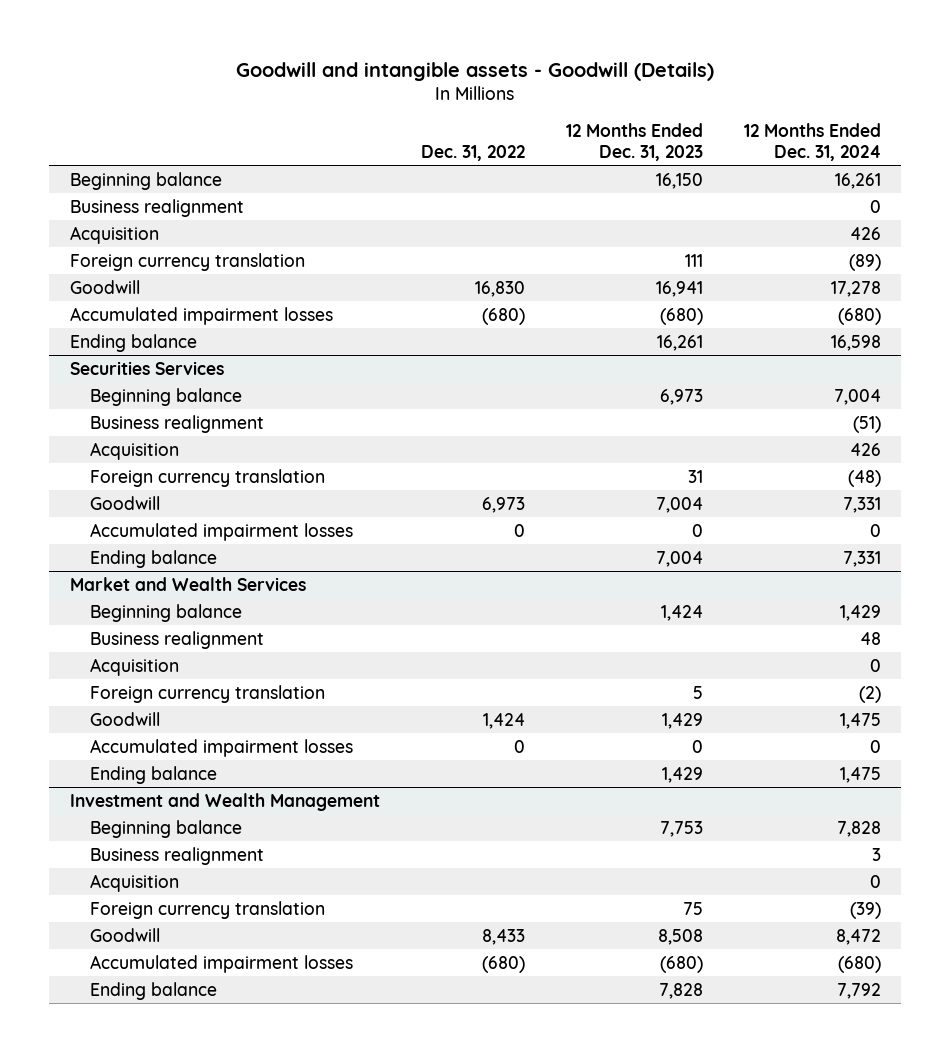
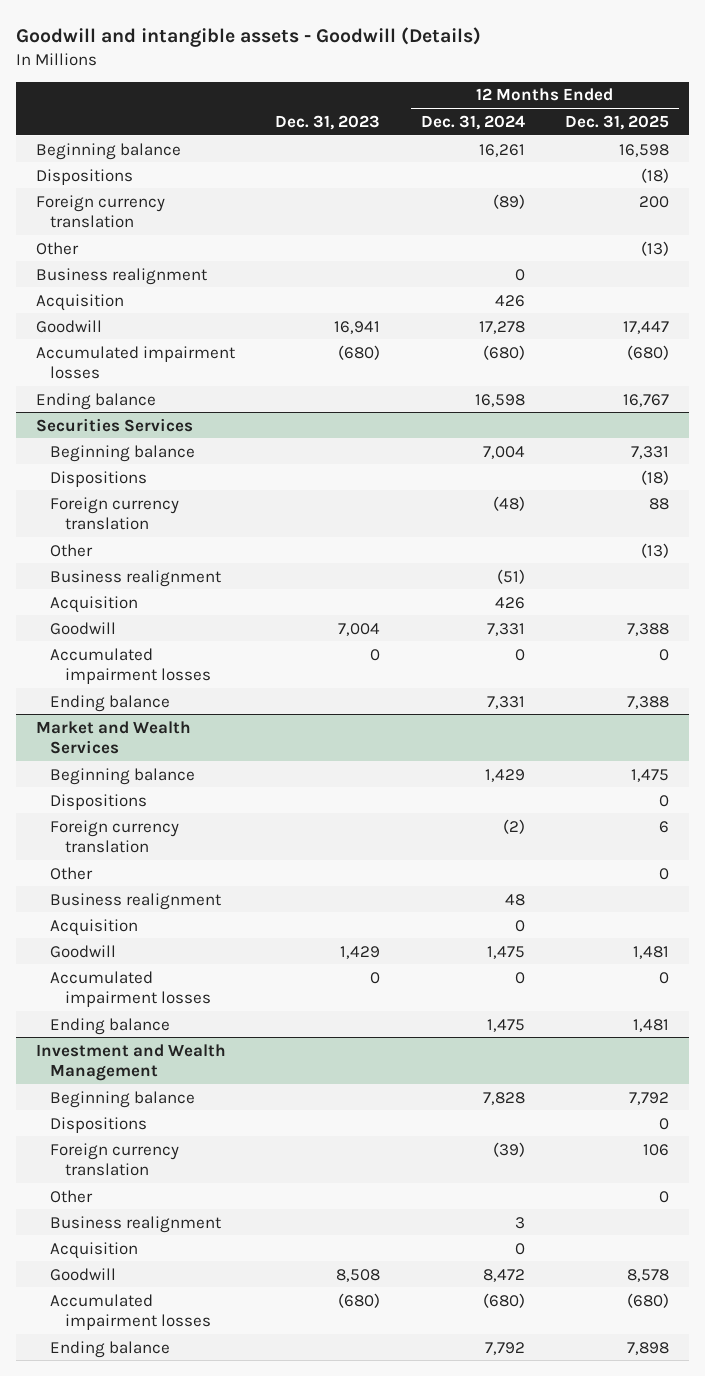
[420,145,525,162] Dec. 31, 2022 -> none
[565,123,703,162] 12 Months Ended Dec. 31, 2023 -> none
none -> [275,114,381,130] Dec. 31, 2023
none -> [565,114,670,130] Dec. 31, 2025
none -> [35,168,133,185] Dispositions
[69,252,305,271] Foreign currency translation -> [35,194,165,228] Foreign currency translation
none -> [35,241,79,255] Other
none -> [50,470,148,487] Dispositions
[89,468,325,487] Foreign currency translation -> [50,496,180,530] Foreign currency translation
none -> [50,543,94,557] Other
none -> [50,793,148,810] Dispositions
[89,684,325,703] Foreign currency translation -> [50,819,180,853] Foreign currency translation
none -> [50,866,94,880] Other
none -> [50,1116,148,1133] Dispositions
[89,900,325,919] Foreign currency translation -> [50,1142,180,1176] Foreign currency translation
none -> [50,1189,94,1203] Other

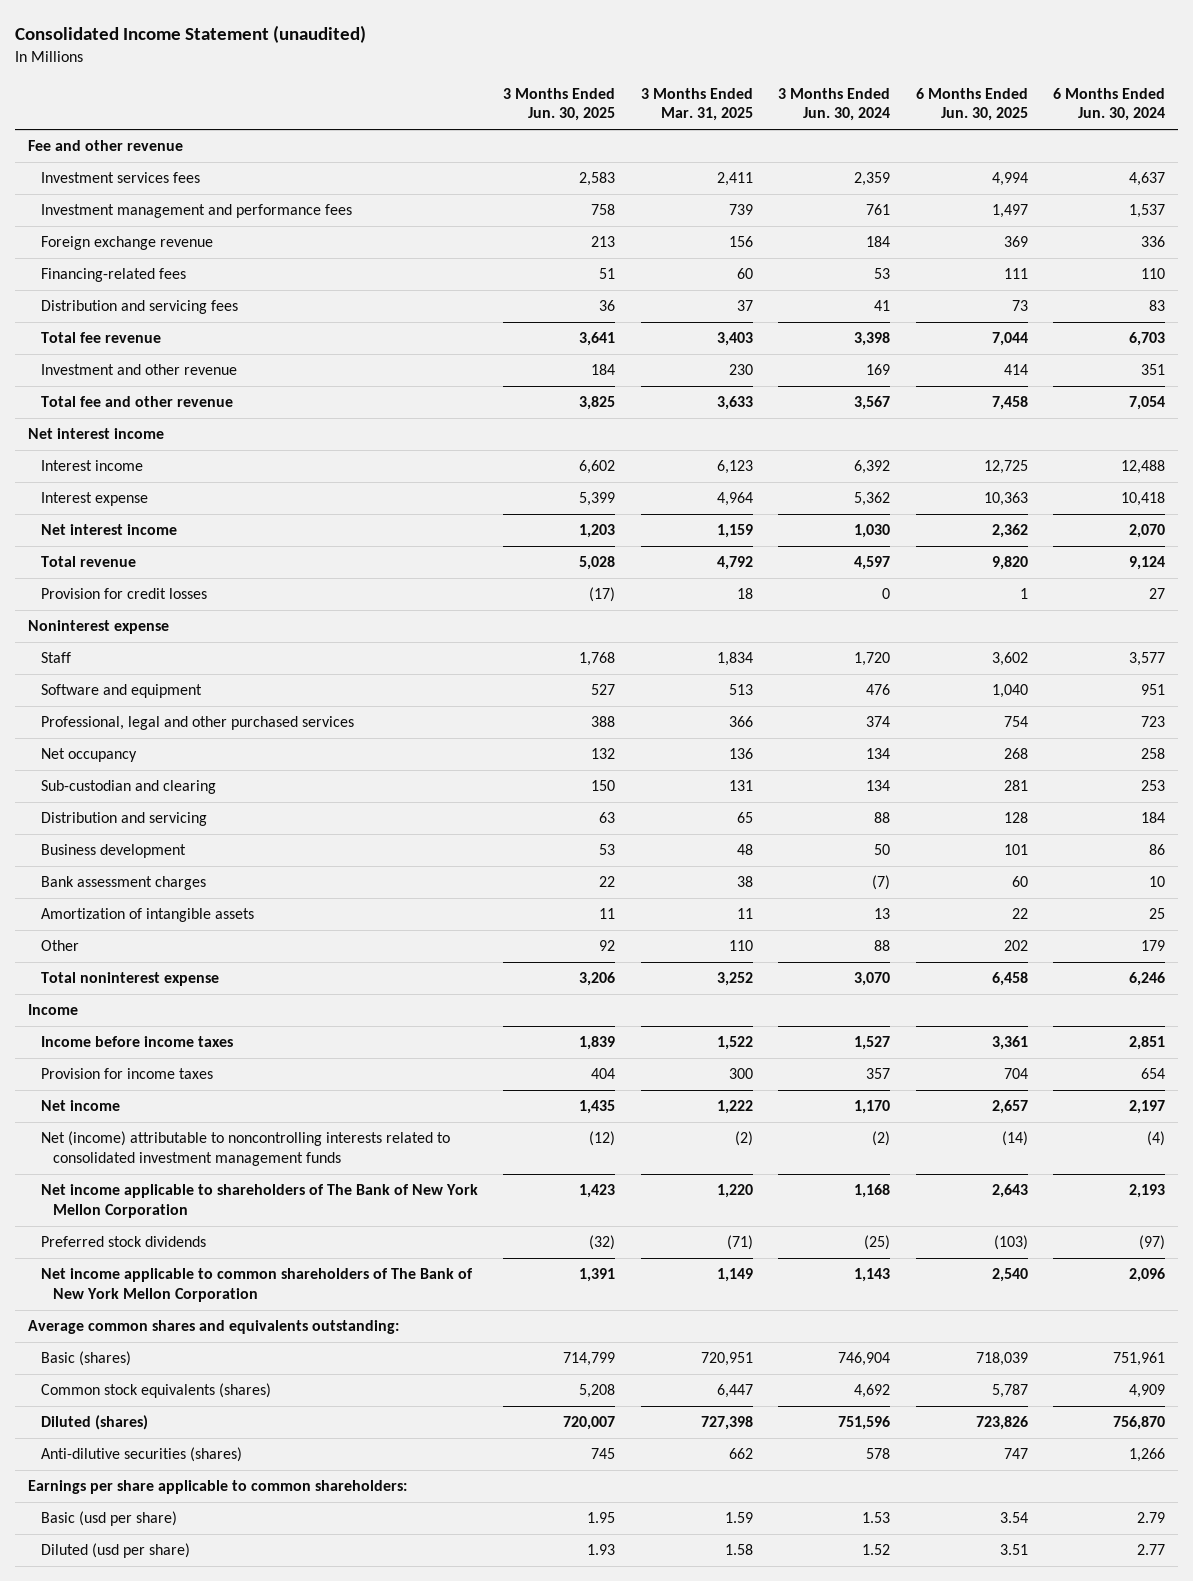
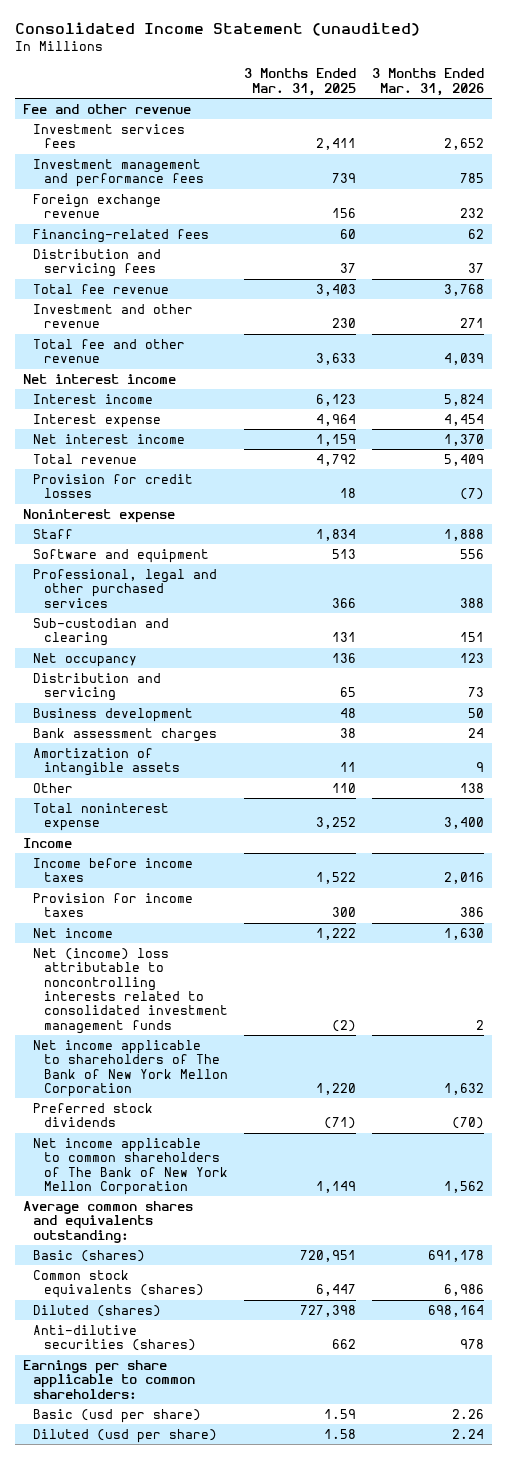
[503,87,616,122] 3 Months Ended Jun. 30, 2025 -> none
[778,87,891,122] 3 Months Ended Jun. 30, 2024 -> none
[915,87,1028,122] 6 Months Ended Jun. 30, 2025 -> none
[1053,87,1166,122] 6 Months Ended Jun. 30, 2024 -> none
none -> [372,68,485,96] 3 Months Ended Mar. 31, 2026
[40,748,137,763] Net occupancy -> [33,652,138,667] Net occupancy
[40,1131,450,1166] Net (income) attributable to noncontrolling interests related to consolidated investment management funds -> [33,947,229,1034] Net (income) loss attributable to noncontrolling interests related to consolidated investment management funds

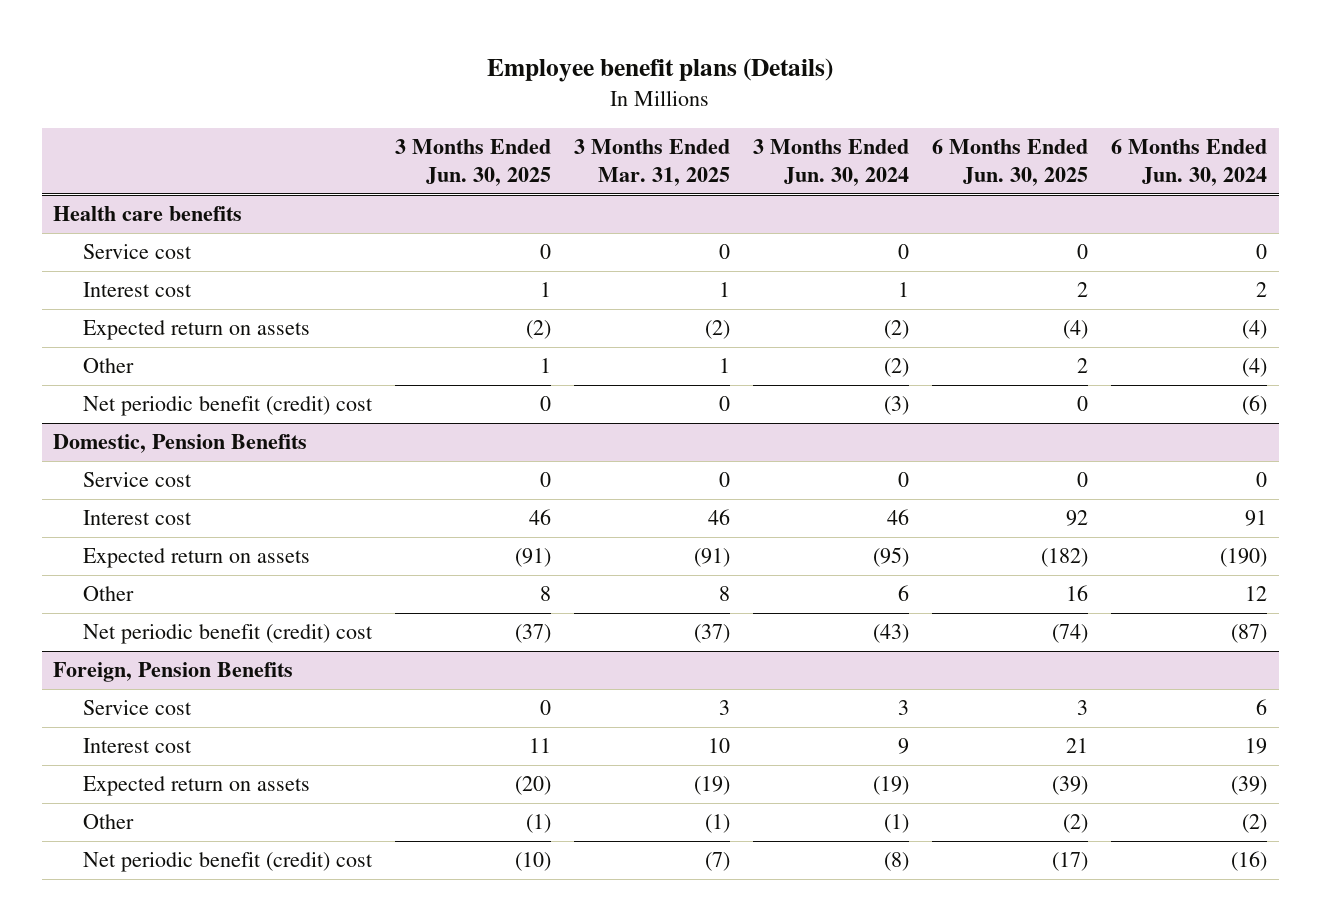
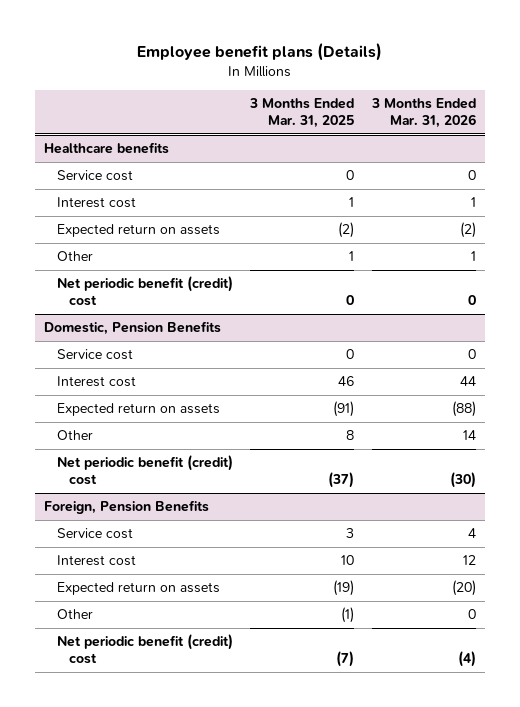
[395,138,552,186] 3 Months Ended Jun. 30, 2025 -> none
[753,138,910,186] 3 Months Ended Jun. 30, 2024 -> none
[932,138,1089,186] 6 Months Ended Jun. 30, 2025 -> none
[1111,138,1268,186] 6 Months Ended Jun. 30, 2024 -> none
none -> [371,98,477,129] 3 Months Ended Mar. 31, 2026
[53,206,243,222] Health care benefits -> [44,142,170,155] Healthcare benefits

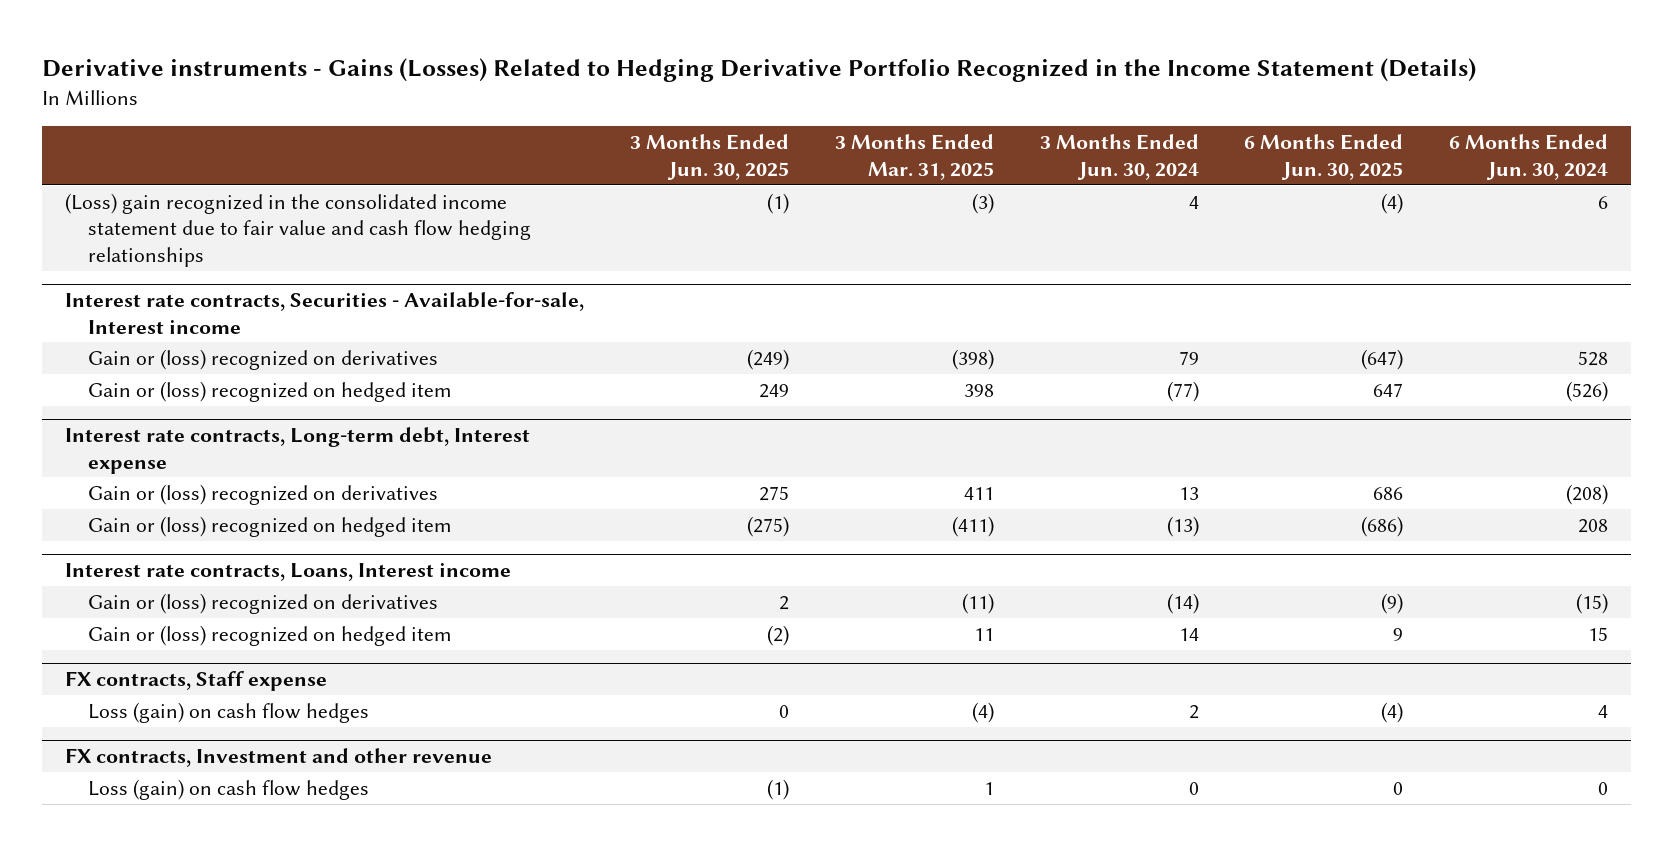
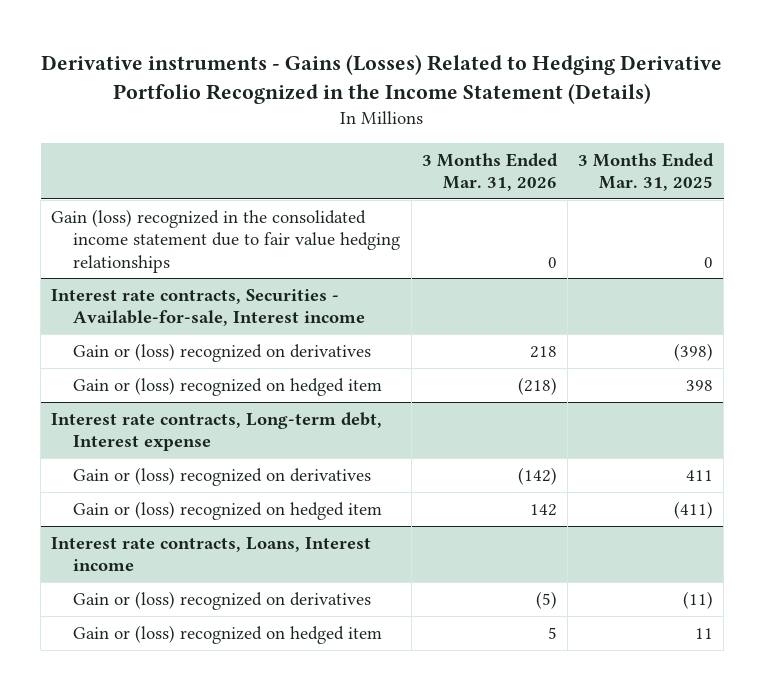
[630,134,790,180] 3 Months Ended Jun. 30, 2025 -> none
[1039,134,1199,180] 3 Months Ended Jun. 30, 2024 -> none
[1244,134,1404,180] 6 Months Ended Jun. 30, 2025 -> none
[1449,134,1609,180] 6 Months Ended Jun. 30, 2024 -> none
none -> [421,152,558,191] 3 Months Ended Mar. 31, 2026
[65,192,532,267] (Loss) gain recognized in the consolidated income statement due to fair value and cash flow hedging relationships -> [51,209,401,273] Gain (loss) recognized in the consolidated income statement due to fair value hedging relationships
[971,192,994,214] (3) -> [704,256,714,268] 0
[65,671,328,692] FX contracts, Staff expense -> none
[88,701,370,723] Loss (gain) on cash flow hedges -> none
[65,748,493,768] FX contracts, Investment and other revenue -> none
[88,778,370,800] Loss (gain) on cash flow hedges -> none

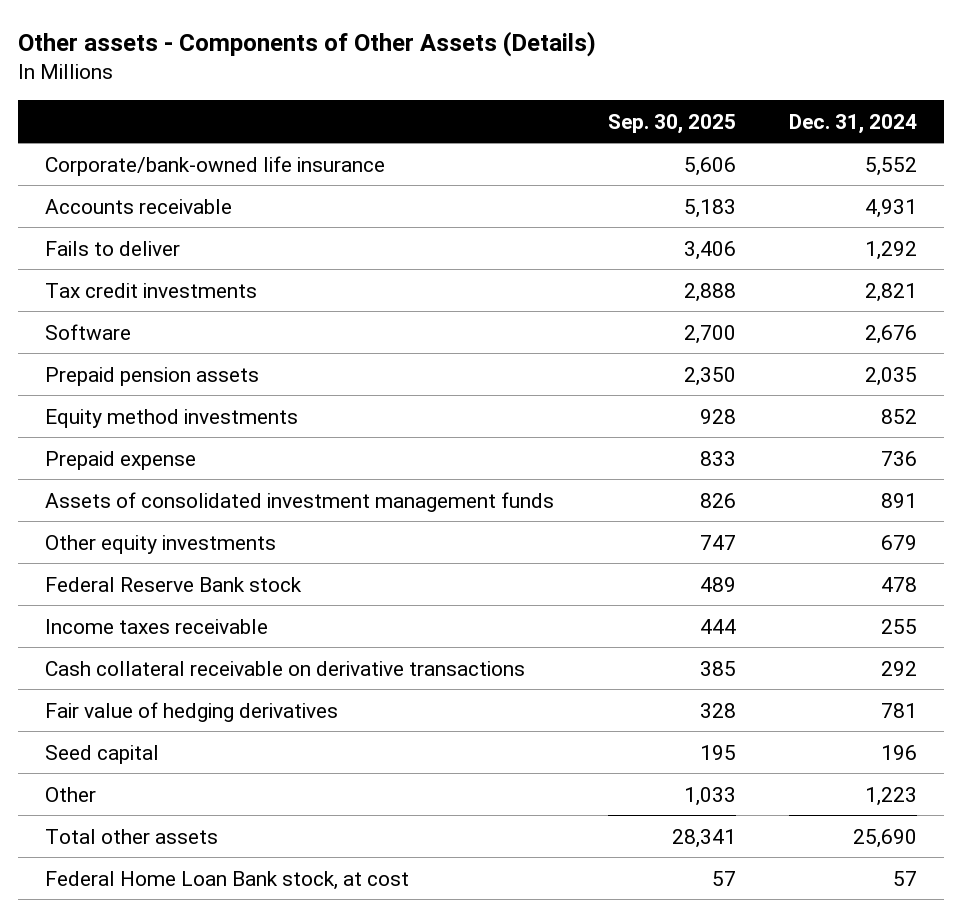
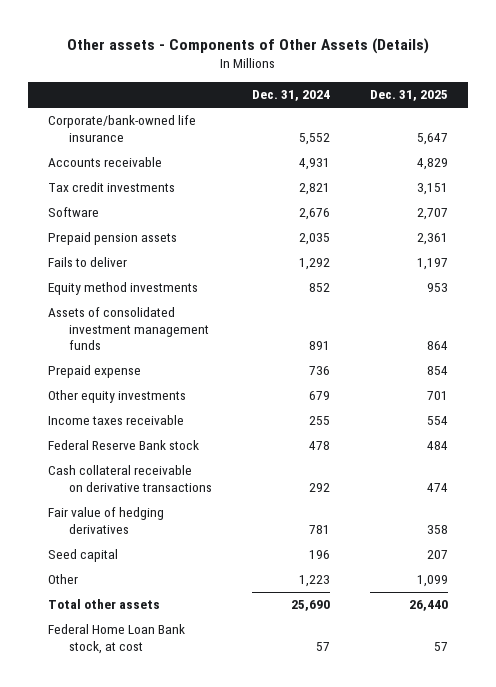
[607,113,736,134] Sep. 30, 2025 -> none
none -> [370,90,449,102] Dec. 31, 2025
[44,240,180,256] Fails to deliver -> [48,257,128,268] Fails to deliver
[44,450,196,470] Prepaid expense -> [48,365,142,379] Prepaid expense
[44,576,302,592] Federal Reserve Bank stock -> [48,440,200,451] Federal Reserve Bank stock

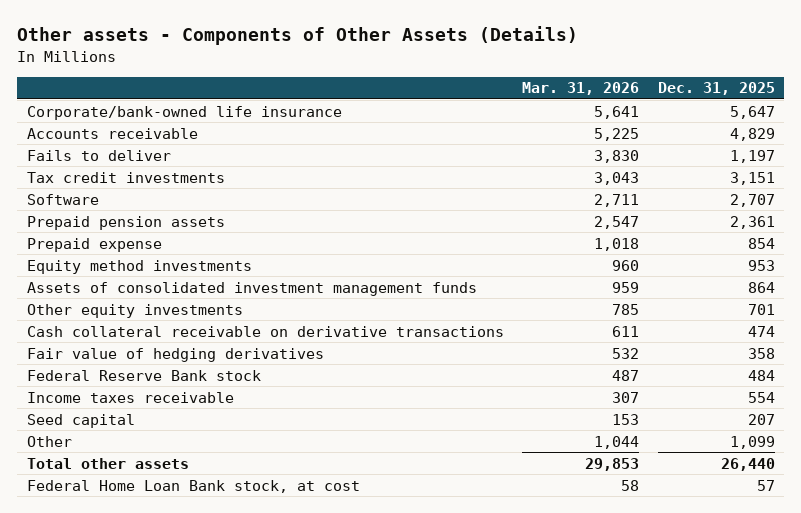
[252,90,331,102] Dec. 31, 2024 -> none
none -> [522,82,640,96] Mar. 31, 2026
[48,257,128,268] Fails to deliver -> [26,149,171,161] Fails to deliver
[48,365,142,379] Prepaid expense -> [26,237,162,252] Prepaid expense
[48,440,200,451] Federal Reserve Bank stock -> [26,369,261,381] Federal Reserve Bank stock
[48,415,185,426] Income taxes receivable -> [26,391,234,403] Income taxes receivable

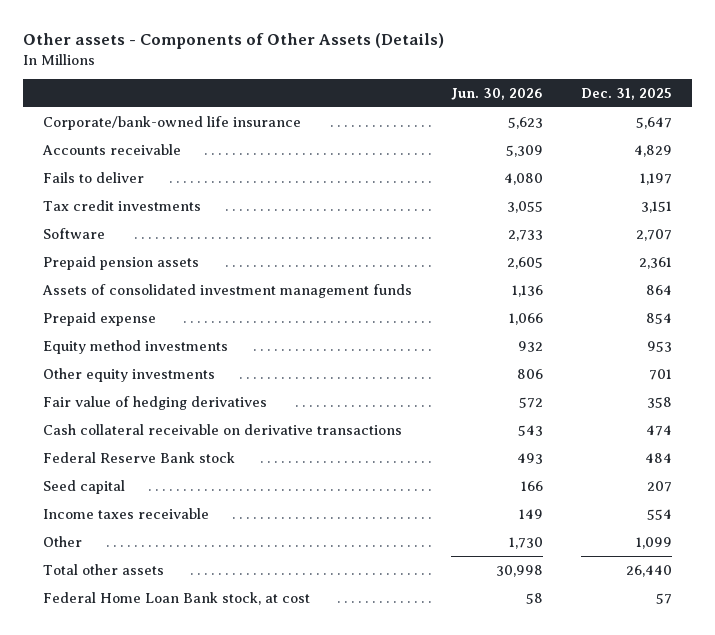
[522,82,640,96] Mar. 31, 2026 -> none
none -> [450,87,543,100] Jun. 30, 2026
[26,281,477,296] Assets of consolidated investment management funds -> [41,283,412,298] Assets of consolidated investment management funds
[26,325,504,337] Cash collateral receivable on derivative transactions -> [42,423,402,435] Cash collateral receivable on derivative transactions
[26,391,234,403] Income taxes receivable -> [42,507,209,519] Income taxes receivable

